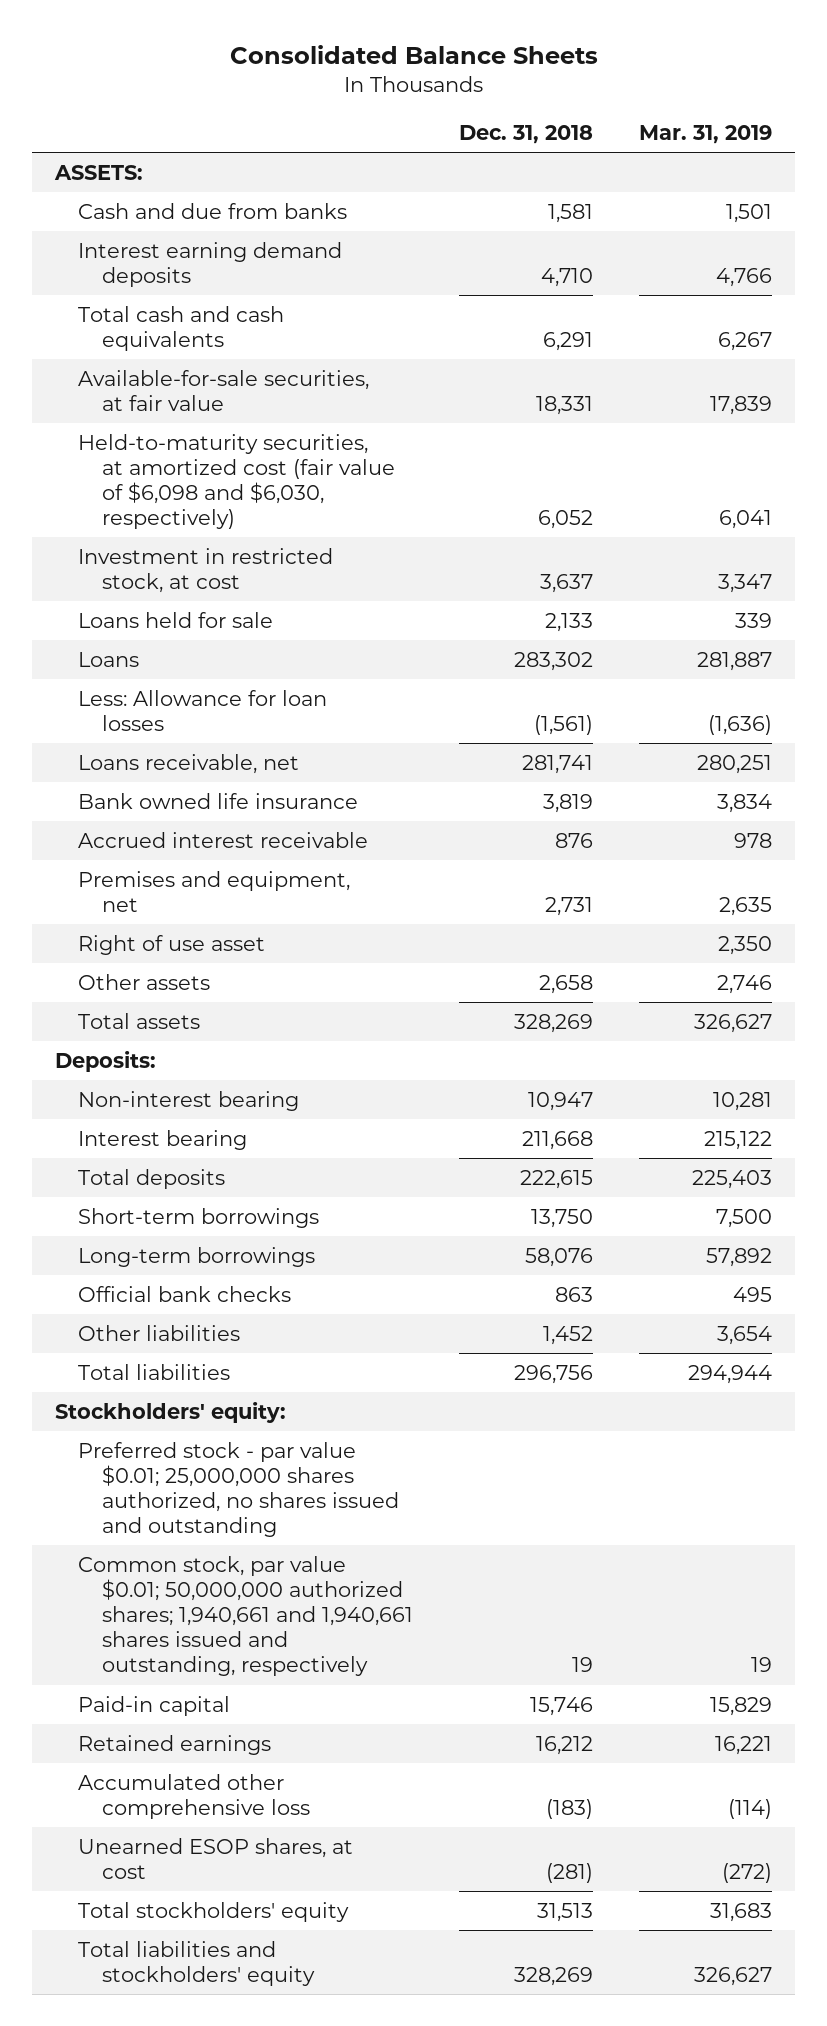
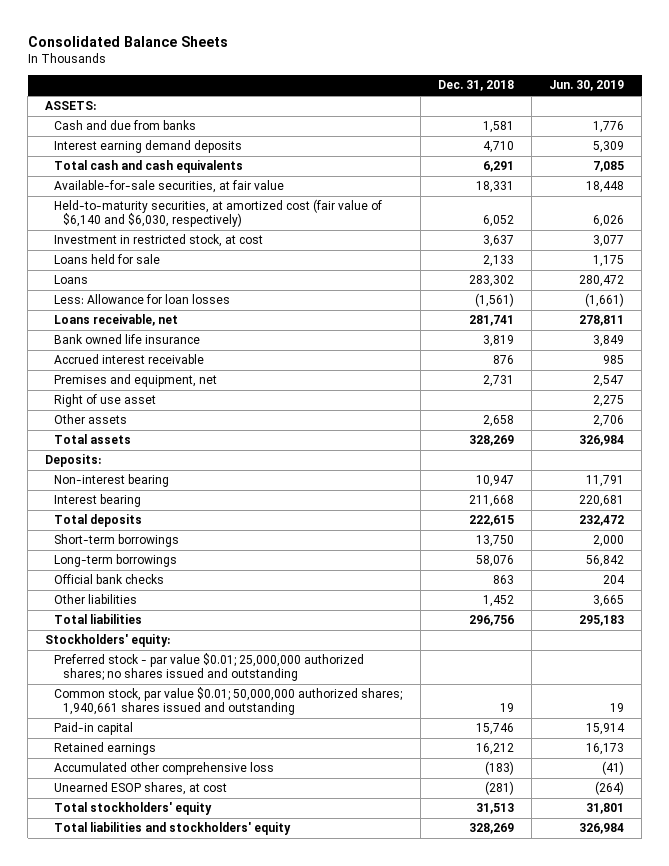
[639,124,773,144] Mar. 31, 2019 -> none
none -> [548,80,624,92] Jun. 30, 2019
[78,433,395,530] Held-to-maturity securities, at amortized cost (fair value of $6,098 and $6,030, respectively) -> [54,199,383,228] Held-to-maturity securities, at amortized cost (fair value of $6,140 and $6,030, respectively)
[78,1441,399,1538] Preferred stock - par value $0.01; 25,000,000 shares authorized, no shares issued and outstanding -> [54,653,365,682] Preferred stock - par value $0.01; 25,000,000 authorized shares; no shares issued and outstanding
[78,1555,413,1677] Common stock, par value $0.01; 50,000,000 authorized shares; 1,940,661 and 1,940,661 shares issued and outstanding, respectively -> [54,687,403,716] Common stock, par value $0.01; 50,000,000 authorized shares; 1,940,661 shares issued and outstanding

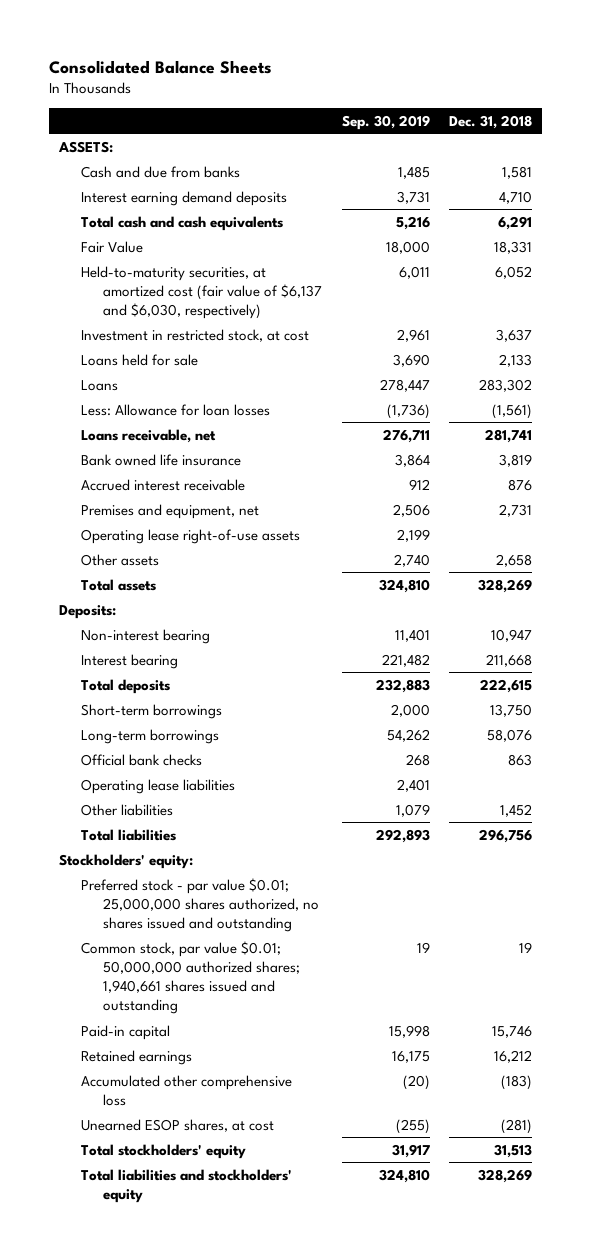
[548,80,624,92] Jun. 30, 2019 -> none
none -> [341,114,430,130] Sep. 30, 2019
[54,180,285,194] Available-for-sale securities, at fair value -> [81,240,144,253] Fair Value
[54,199,383,228] Held-to-maturity securities, at amortized cost (fair value of $6,140 and $6,030, respectively) -> [81,265,323,319] Held-to-maturity securities, at amortized cost (fair value of $6,137 and $6,030, respectively)
[54,394,157,408] Right of use asset -> [81,528,301,544] Operating lease right-of-use assets
none -> [81,778,236,794] Operating lease liabilities
[54,653,365,682] Preferred stock - par value $0.01; 25,000,000 authorized shares; no shares issued and outstanding -> [81,877,320,932] Preferred stock - par value $0.01; 25,000,000 shares authorized, no shares issued and outstanding

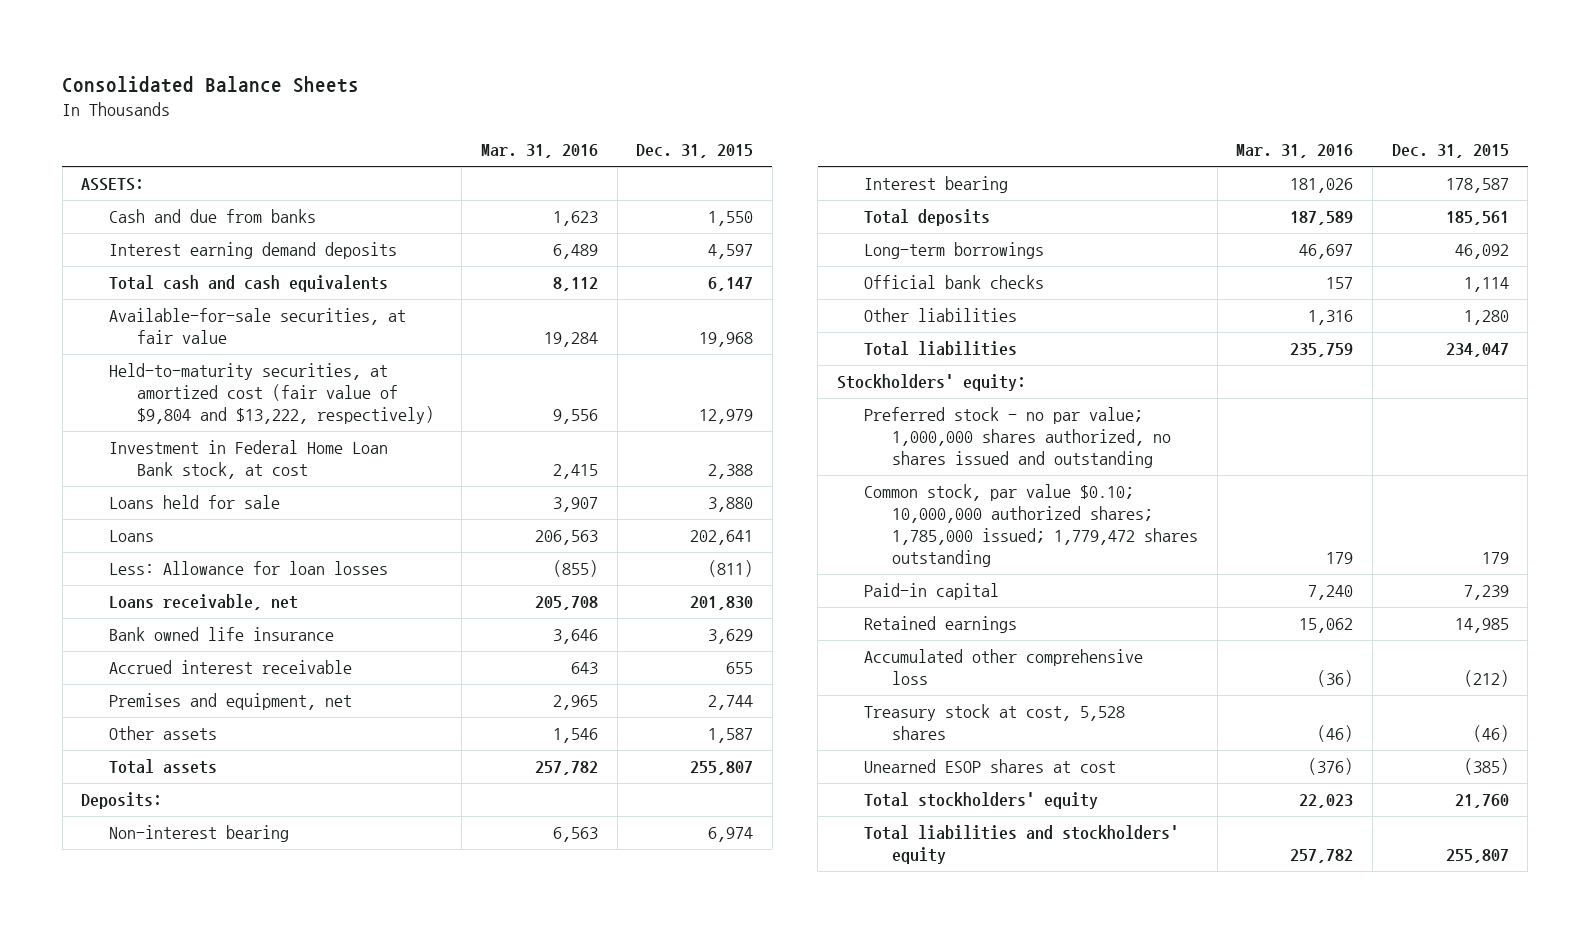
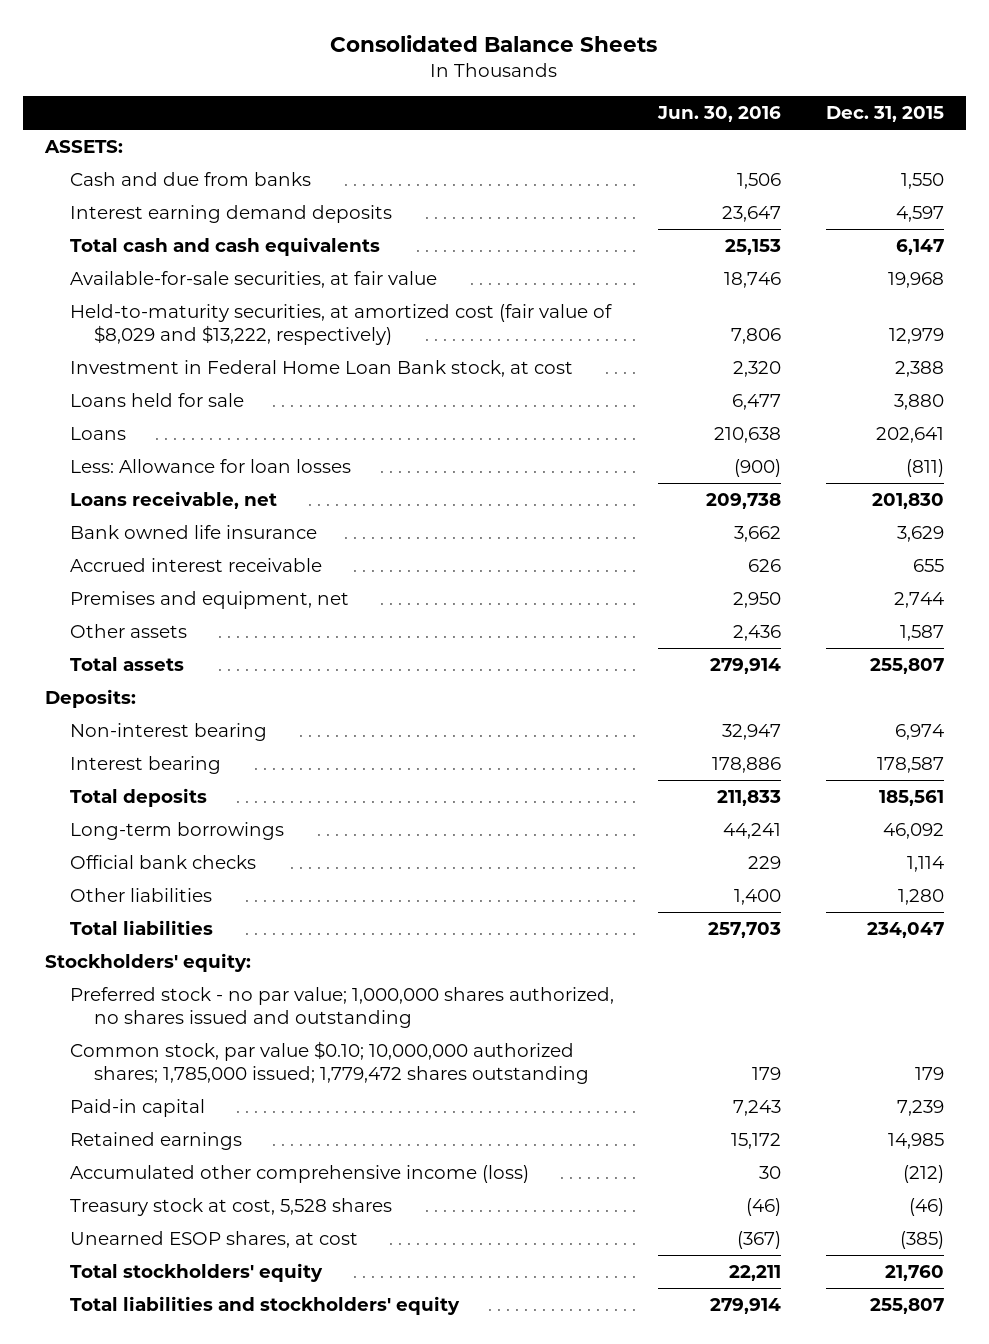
[481,144,599,159] Mar. 31, 2016 -> none
none -> [657,105,782,122] Jun. 30, 2016
[109,363,434,425] Held-to-maturity securities, at amortized cost (fair value of $9,804 and $13,222, respectively) -> [69,304,612,346] Held-to-maturity securities, at amortized cost (fair value of $8,029 and $13,222, respectively)
[864,649,1144,686] Accumulated other comprehensive loss -> [69,1165,529,1184] Accumulated other comprehensive income (loss)
[864,759,1117,774] Unearned ESOP shares at cost -> [69,1231,358,1249] Unearned ESOP shares, at cost

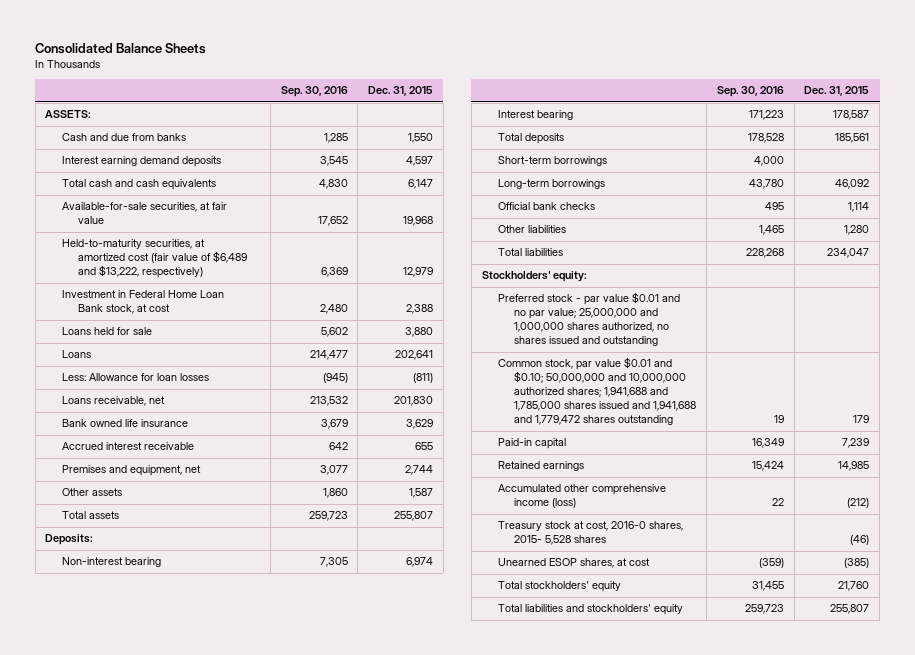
[657,105,782,122] Jun. 30, 2016 -> none
none -> [280,86,348,98] Sep. 30, 2016
[69,304,612,346] Held-to-maturity securities, at amortized cost (fair value of $8,029 and $13,222, respectively) -> [61,239,248,279] Held-to-maturity securities, at amortized cost (fair value of $6,489 and $13,222, respectively)
none -> [497,156,607,167] Short-term borrowings
[69,987,614,1029] Preferred stock - no par value; 1,000,000 shares authorized, no shares issued and outstanding -> [497,292,680,347] Preferred stock - par value $0.01 and no par value; 25,000,000 and 1,000,000 shares authorized, no shares issued and outstanding
[69,1041,590,1085] Common stock, par value $0.10; 10,000,000 authorized shares; 1,785,000 issued; 1,779,472 shares outstanding -> [497,357,697,426] Common stock, par value $0.01 and $0.10; 50,000,000 and 10,000,000 authorized shares; 1,941,688 and 1,785,000 shares issued and 1,941,688 and 1,779,472 shares outstanding
[69,1198,392,1217] Treasury stock at cost, 5,528 shares -> [497,521,683,546] Treasury stock at cost, 2016-0 shares, 2015- 5,528 shares

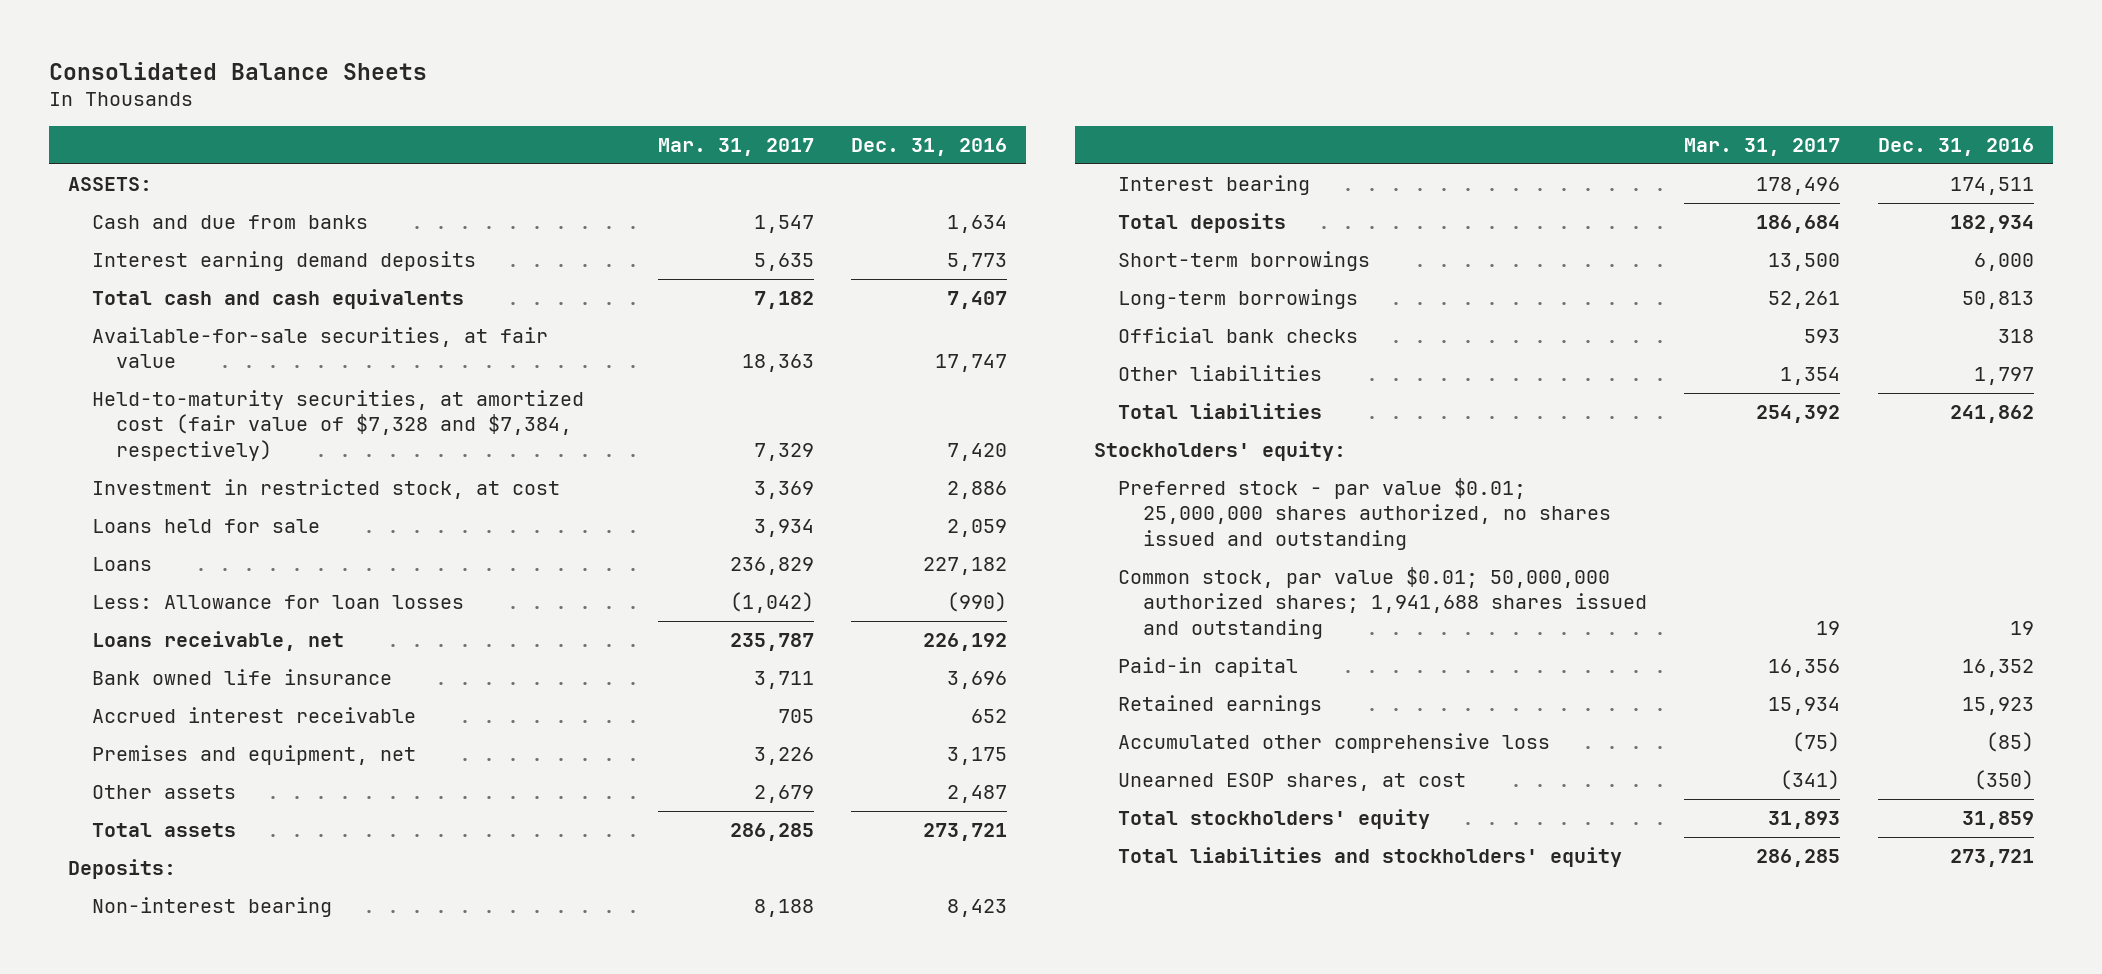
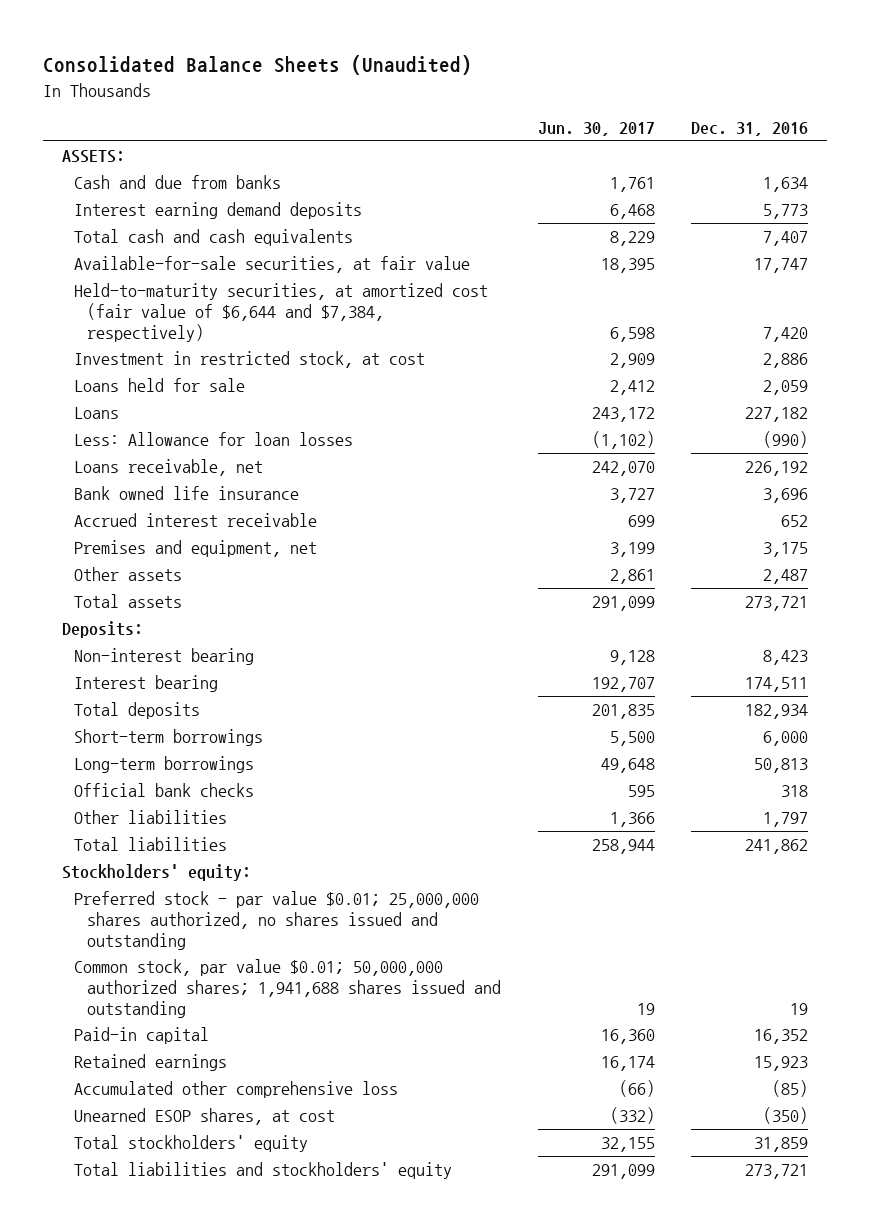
[48,61,427,80] Consolidated Balance Sheets -> [43,55,473,76] Consolidated Balance Sheets (Unaudited)
[657,138,814,157] Mar. 31, 2017 -> none
none -> [537,122,655,137] Jun. 30, 2017
[91,390,584,461] Held-to-maturity securities, at amortized cost (fair value of $7,328 and $7,384, respectively) -> [74,283,489,342] Held-to-maturity securities, at amortized cost (fair value of $6,644 and $7,384, respectively)

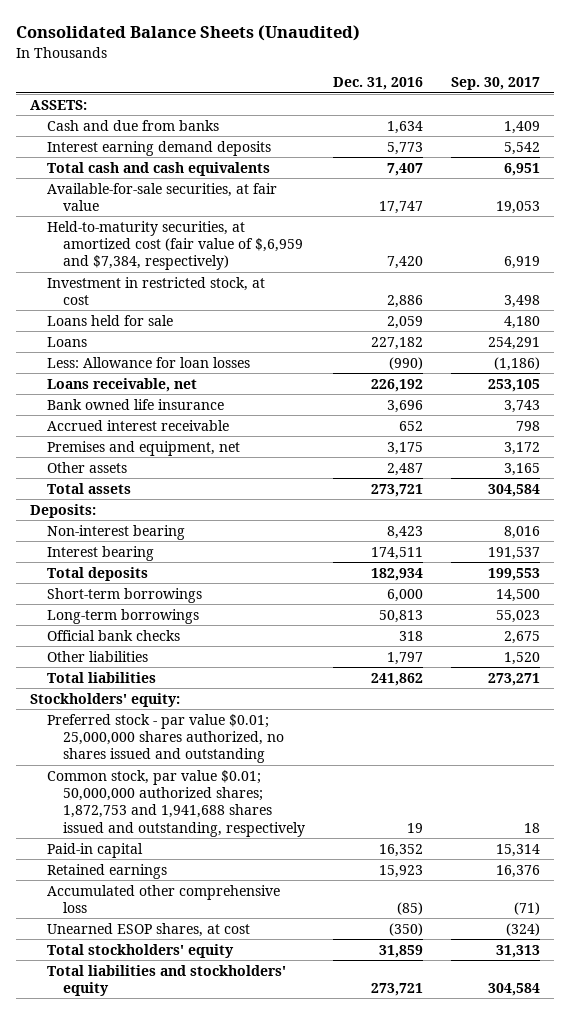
[537,122,655,137] Jun. 30, 2017 -> none
none -> [450,77,540,91] Sep. 30, 2017
[74,283,489,342] Held-to-maturity securities, at amortized cost (fair value of $6,644 and $7,384, respectively) -> [46,220,304,271] Held-to-maturity securities, at amortized cost (fair value of $,6,959 and $7,384, respectively)
[74,959,502,1018] Common stock, par value $0.01; 50,000,000 authorized shares; 1,941,688 shares issued and outstanding -> [46,769,306,837] Common stock, par value $0.01; 50,000,000 authorized shares; 1,872,753 and 1,941,688 shares issued and outstanding, respectively

